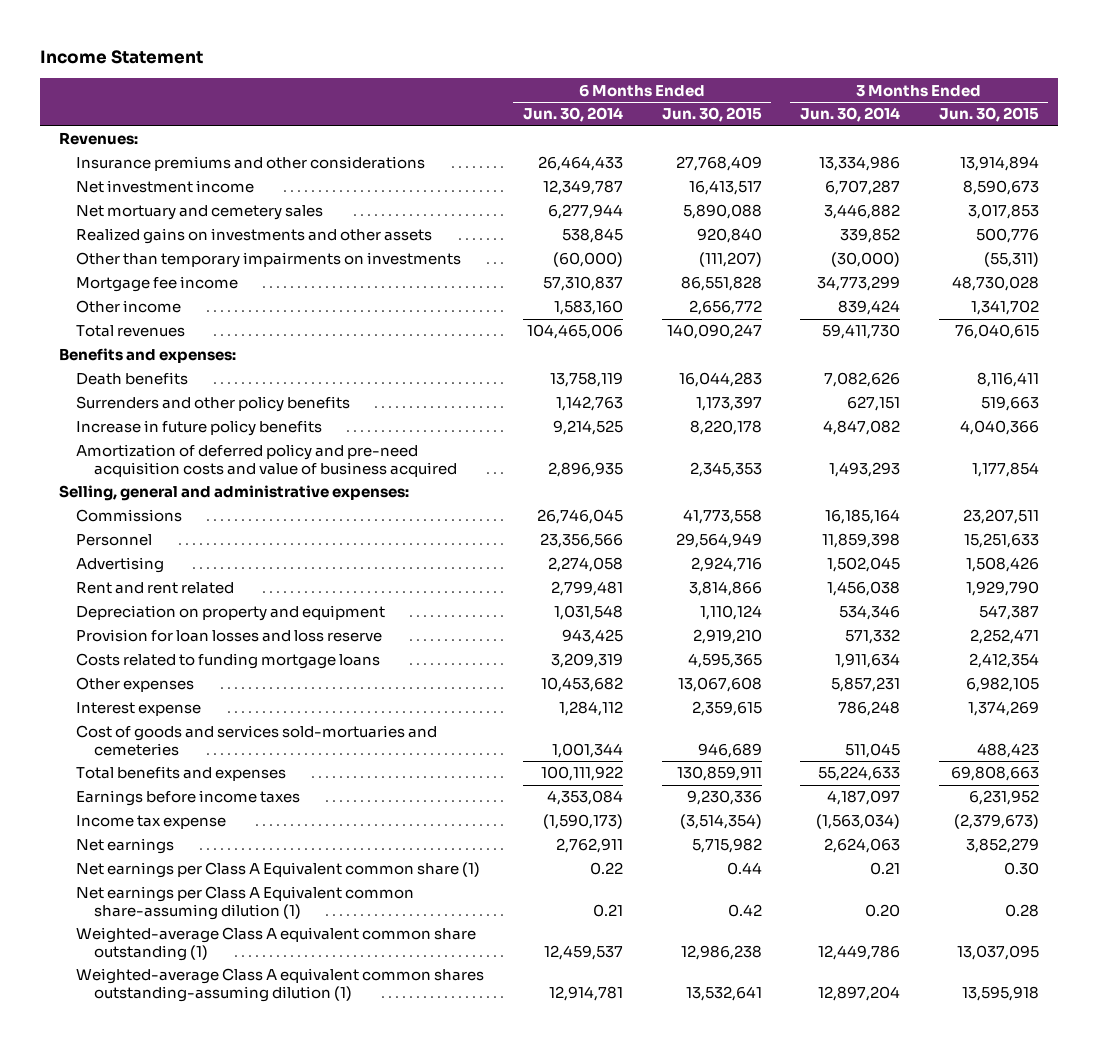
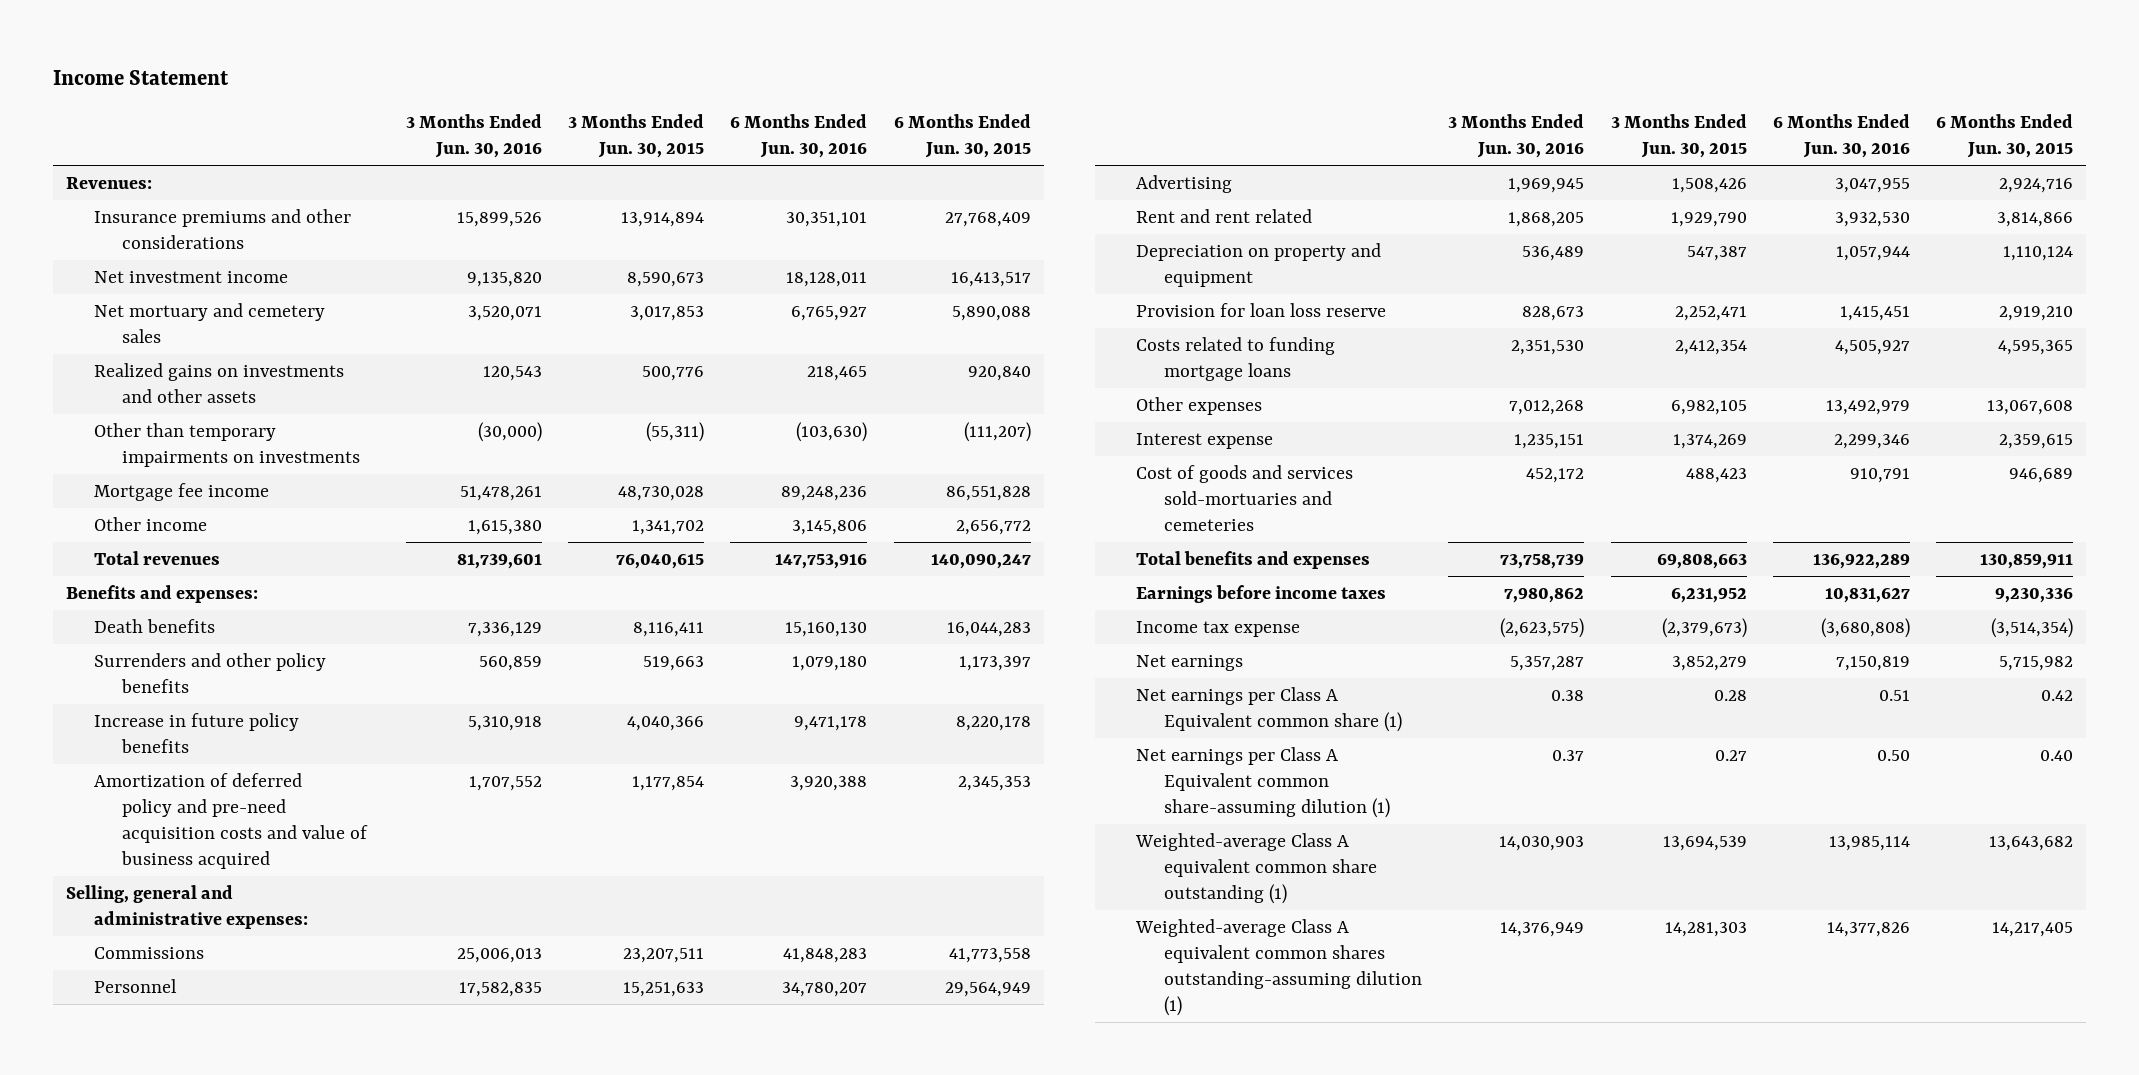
[523,107,624,123] Jun. 30, 2014 -> none
[800,107,901,123] Jun. 30, 2014 -> none
none -> [406,114,543,159] 3 Months Ended Jun. 30, 2016
none -> [730,114,868,159] 6 Months Ended Jun. 30, 2016
[76,629,383,643] Provision for loan losses and loss reserve -> [1136,302,1387,317] Provision for loan loss reserve
[726,862,762,876] 0.44 -> [2040,689,2073,701] 0.42
[1003,862,1039,876] 0.30 -> [1713,689,1747,701] 0.28
[727,903,762,917] 0.42 -> [2039,749,2073,761] 0.40
[1004,903,1039,917] 0.28 -> [1714,749,1747,761] 0.27
[680,944,762,960] 12,986,238 -> [1988,835,2073,851] 13,643,682
[956,944,1039,960] 13,037,095 -> [1662,835,1747,851] 13,694,539
[685,985,762,1001] 13,532,641 -> [1991,921,2073,937] 14,217,405
[961,985,1039,1001] 13,595,918 -> [1664,921,1747,937] 14,281,303

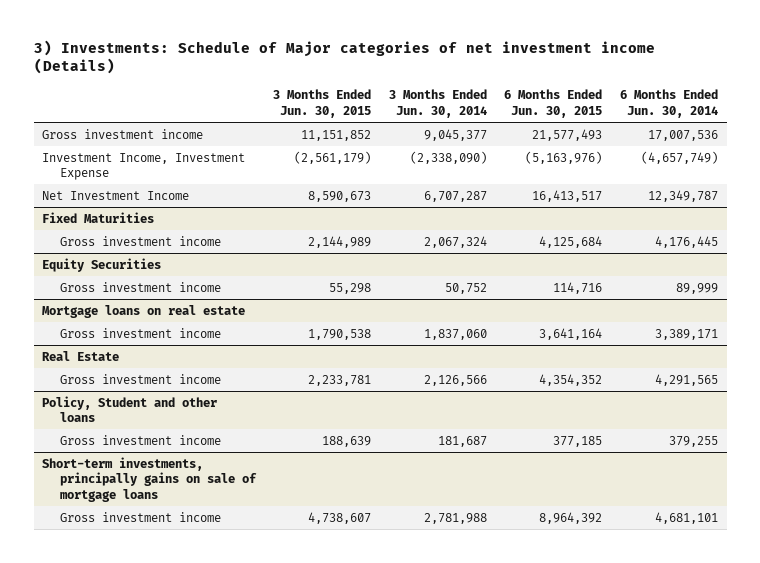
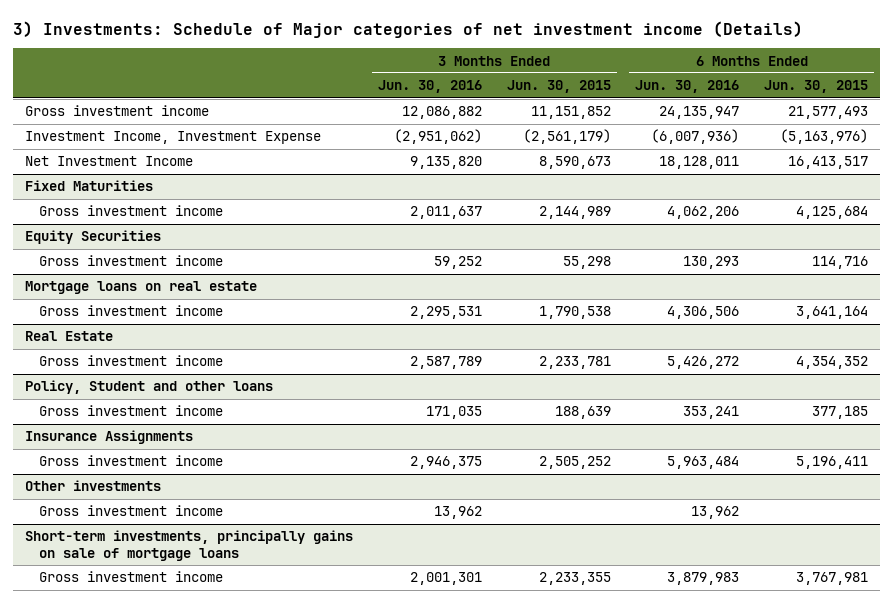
[388,89,487,119] 3 Months Ended Jun. 30, 2014 -> none
[619,89,718,119] 6 Months Ended Jun. 30, 2014 -> none
none -> [378,80,483,94] Jun. 30, 2016
none -> [635,80,740,94] Jun. 30, 2016
none -> [25,430,194,445] Insurance Assignments
none -> [39,455,224,467] Gross investment income
none -> [25,480,162,492] Other investments
none -> [39,505,224,517] Gross investment income
[308,511,372,524] 4,738,607 -> [538,572,611,586] 2,233,355
[539,511,603,524] 8,964,392 -> [796,572,869,586] 3,767,981

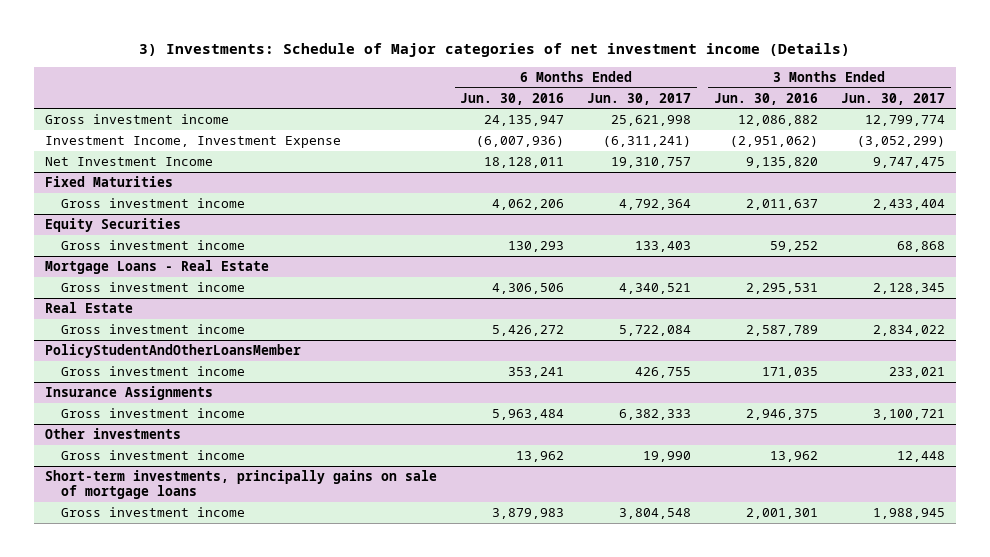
[506,80,611,94] Jun. 30, 2015 -> none
[764,80,869,94] Jun. 30, 2015 -> none
none -> [587,92,692,105] Jun. 30, 2017
none -> [840,92,945,105] Jun. 30, 2017
[25,281,258,295] Mortgage loans on real estate -> [45,260,270,275] Mortgage Loans - Real Estate
[25,380,274,395] Policy, Student and other loans -> [45,344,302,359] PolicyStudentAndOtherLoansMember

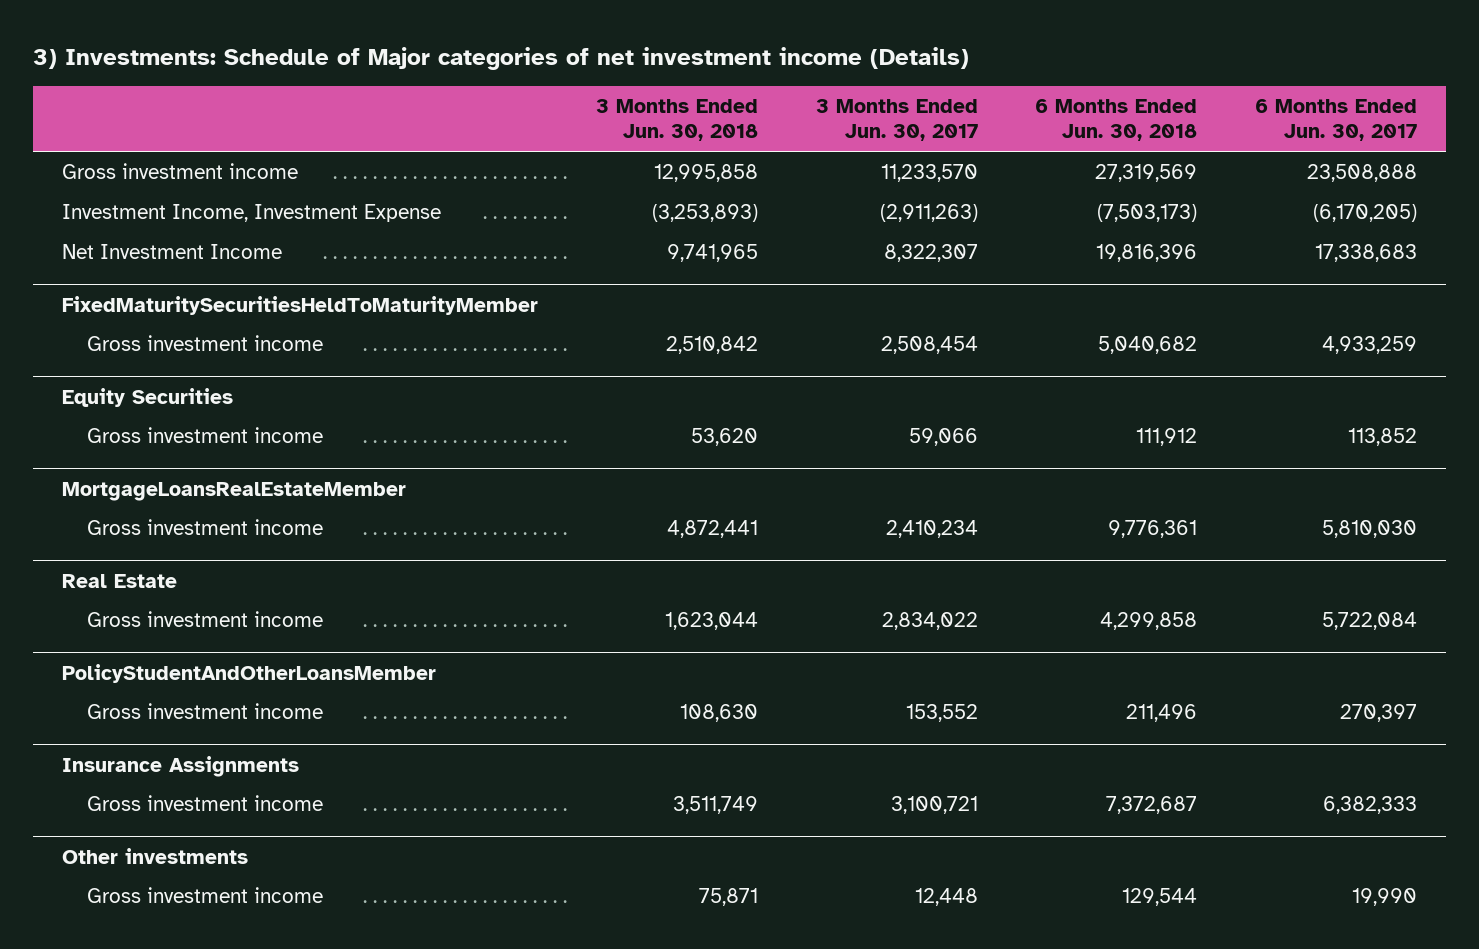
[460,92,565,105] Jun. 30, 2016 -> none
[714,92,819,105] Jun. 30, 2016 -> none
none -> [595,98,758,142] 3 Months Ended Jun. 30, 2018
none -> [1035,98,1198,142] 6 Months Ended Jun. 30, 2018
[45,176,174,188] Fixed Maturities -> none
[611,115,692,127] 25,621,998 -> [1306,163,1417,182] 23,508,888
[864,115,945,127] 12,799,774 -> [880,163,978,182] 11,233,570
[603,136,692,148] (6,311,241) -> [1312,203,1417,222] (6,170,205)
[856,136,945,148] (3,052,299) -> [879,203,978,222] (2,911,263)
[611,157,692,169] 19,310,757 -> [1314,243,1417,262] 17,338,683
[872,157,945,169] 9,747,475 -> [883,243,978,262] 8,322,307
none -> [62,295,539,315] FixedMaturitySecuritiesHeldToMaturityMember
[619,199,692,211] 4,792,364 -> [1321,335,1417,354] 4,933,259
[872,199,945,211] 2,433,404 -> [880,335,978,354] 2,508,454
[635,241,692,253] 133,403 -> [1347,427,1417,446] 113,852
[896,241,945,253] 68,868 -> [908,427,978,446] 59,066
[45,260,270,275] Mortgage Loans - Real Estate -> [62,481,407,501] MortgageLoansRealEstateMember
[619,283,692,295] 4,340,521 -> [1321,519,1417,538] 5,810,030
[872,283,945,295] 2,128,345 -> [885,519,978,538] 2,410,234
[635,367,692,379] 426,755 -> [1339,703,1417,722] 270,397
[888,367,945,379] 233,021 -> [905,703,978,722] 153,552
[45,470,438,500] Short-term investments, principally gains on sale of mortgage loans -> none
[61,507,246,518] Gross investment income -> none

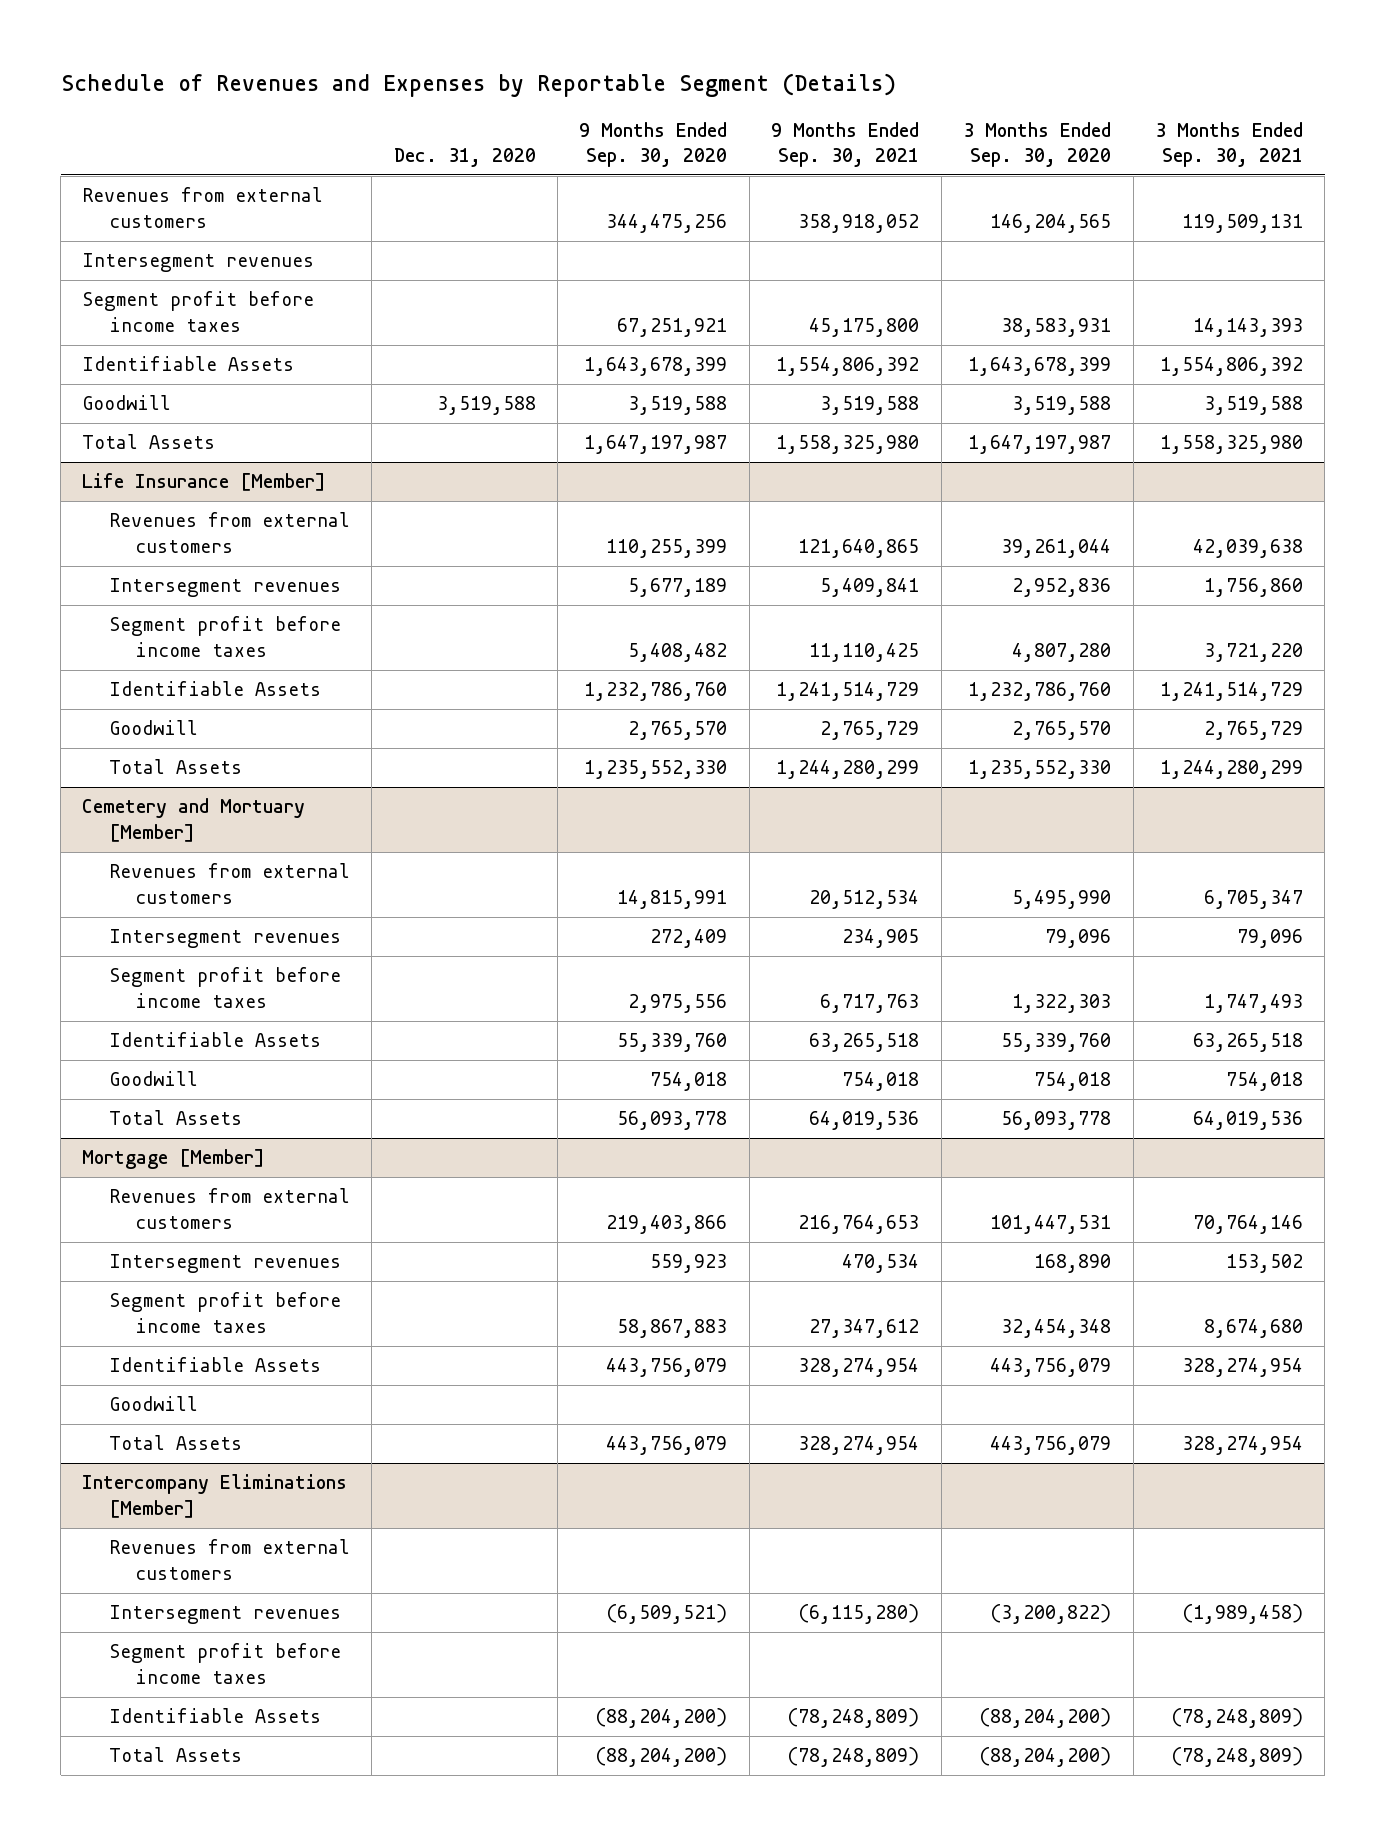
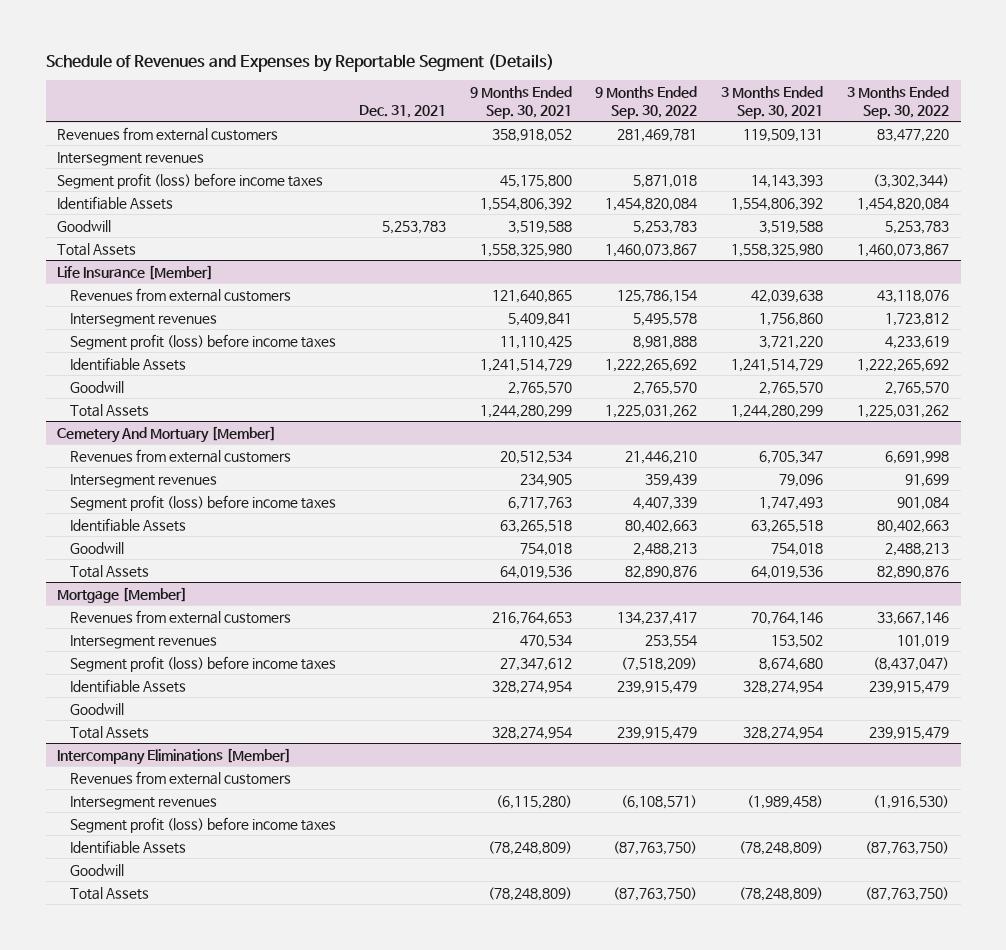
[393,148,536,168] Dec. 31, 2020 -> none
[579,121,728,168] 9 Months Ended Sep. 30, 2020 -> none
[963,121,1112,168] 3 Months Ended Sep. 30, 2020 -> none
none -> [359,104,447,118] Dec. 31, 2021
none -> [595,86,698,119] 9 Months Ended Sep. 30, 2022
none -> [846,86,949,119] 3 Months Ended Sep. 30, 2022
[82,291,315,332] Segment profit before income taxes -> [57,172,324,189] Segment profit (loss) before income taxes
[108,616,341,657] Segment profit before income taxes -> [69,333,336,350] Segment profit (loss) before income taxes
[820,721,920,741] 2,765,729 -> [507,381,572,395] 2,765,570
[1203,721,1303,741] 2,765,729 -> [759,381,824,395] 2,765,570
[82,798,306,842] Cemetery and Mortuary [Member] -> [57,425,277,443] Cemetery And Mortuary [Member]
[108,967,341,1008] Segment profit before income taxes -> [69,494,336,511] Segment profit (loss) before income taxes
[108,1292,341,1333] Segment profit before income taxes -> [69,655,336,672] Segment profit (loss) before income taxes
[108,1643,341,1684] Segment profit before income taxes -> [69,816,336,833] Segment profit (loss) before income taxes
none -> [69,863,124,876] Goodwill

